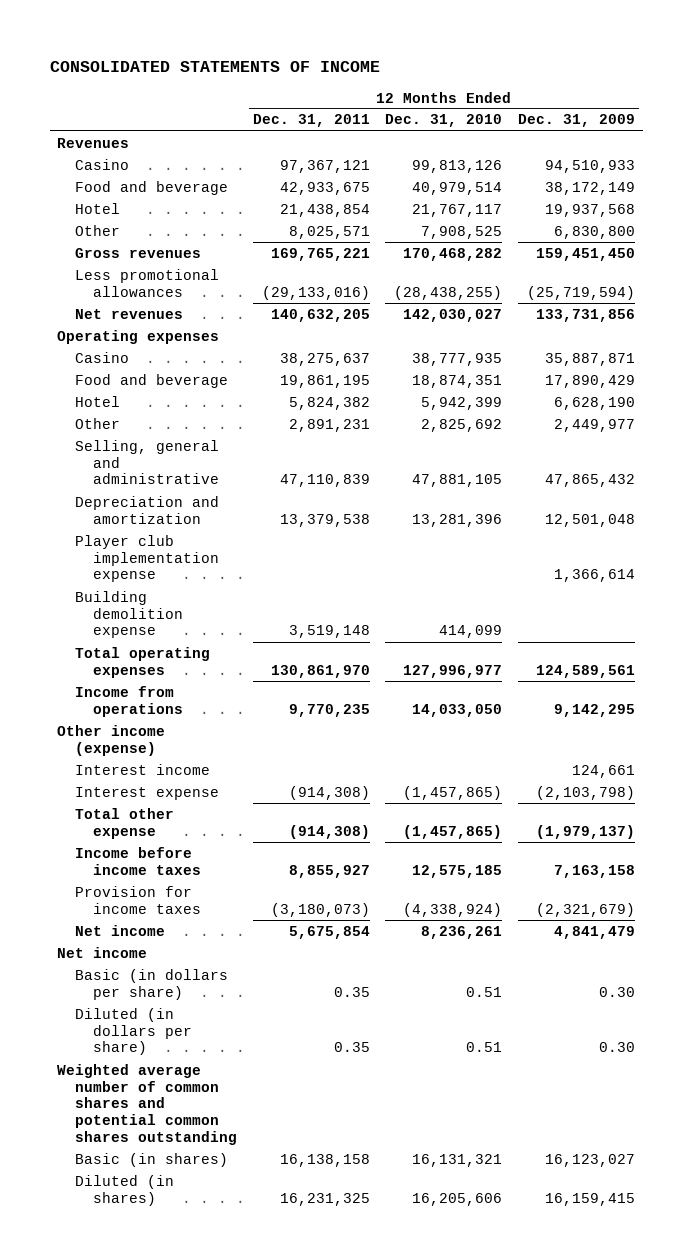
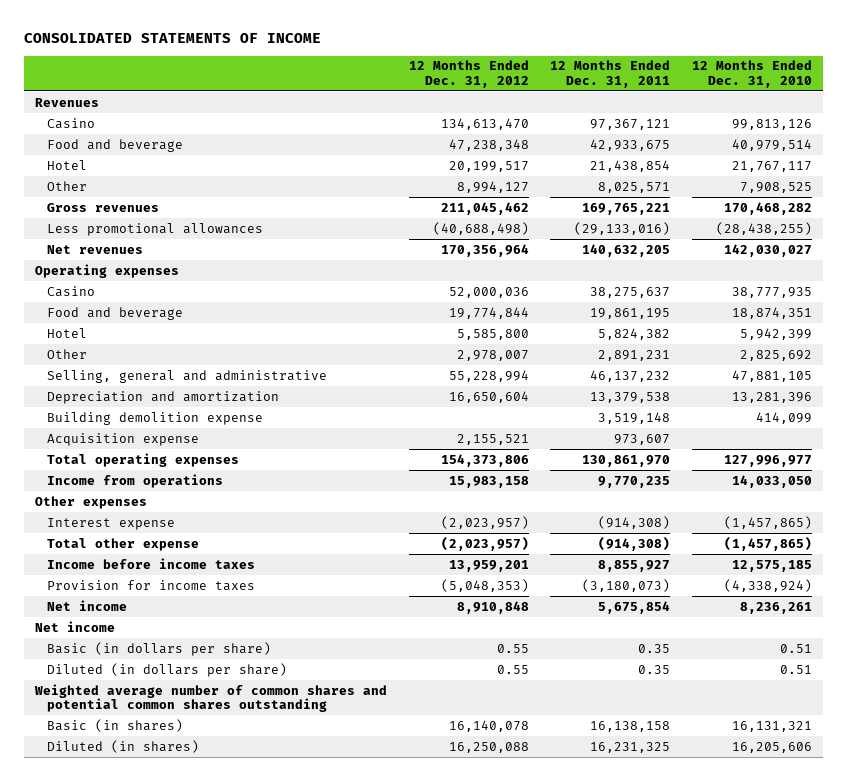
[518,114,636,128] Dec. 31, 2009 -> none
none -> [408,60,529,88] 12 Months Ended Dec. 31, 2012
[279,474,370,488] 47,110,839 -> [590,369,671,382] 46,137,232
[75,534,220,583] Player club implementation expense -> none
none -> [46,432,199,446] Acquisition expense
[75,763,211,775] Interest income -> none
[57,724,166,756] Other income (expense) -> [35,495,148,509] Other expenses

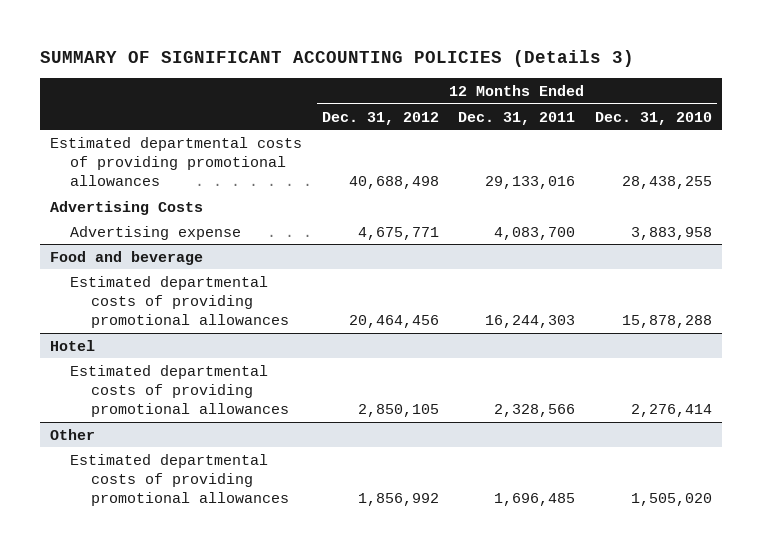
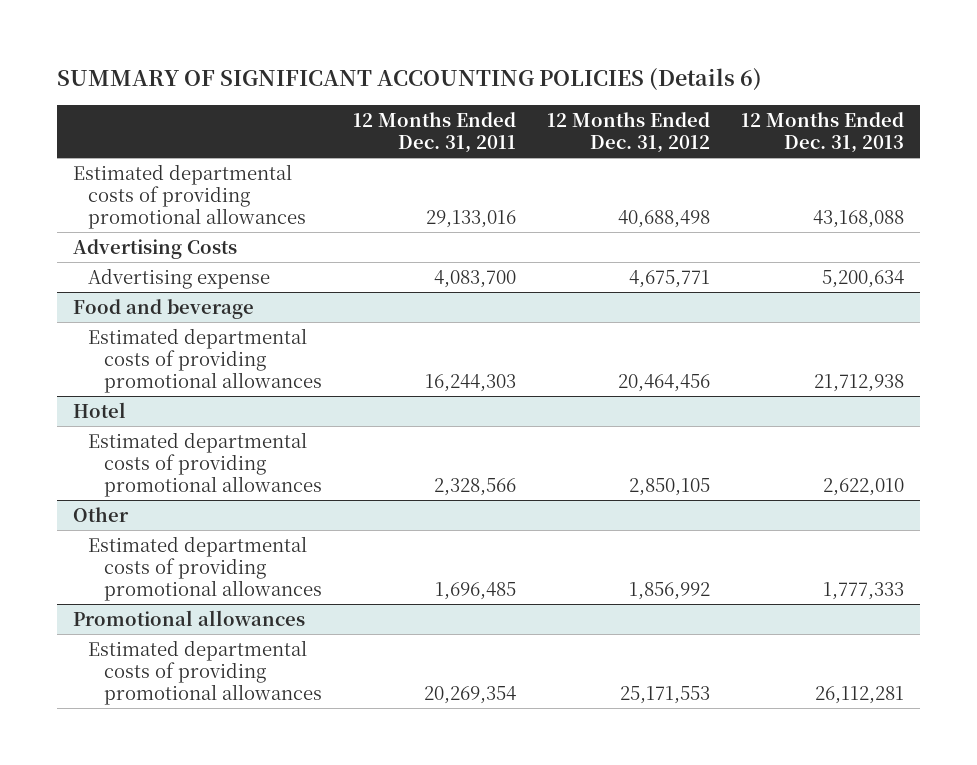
[39,50,634,68] SUMMARY OF SIGNIFICANT ACCOUNTING POLICIES (Details 3) -> [57,68,763,92] SUMMARY OF SIGNIFICANT ACCOUNTING POLICIES (Details 6)
[595,111,713,125] Dec. 31, 2010 -> none
none -> [741,111,905,153] 12 Months Ended Dec. 31, 2013
none -> [72,609,305,626] Promotional allowances
none -> [88,639,323,705] Estimated departmental costs of providing promotional allowances

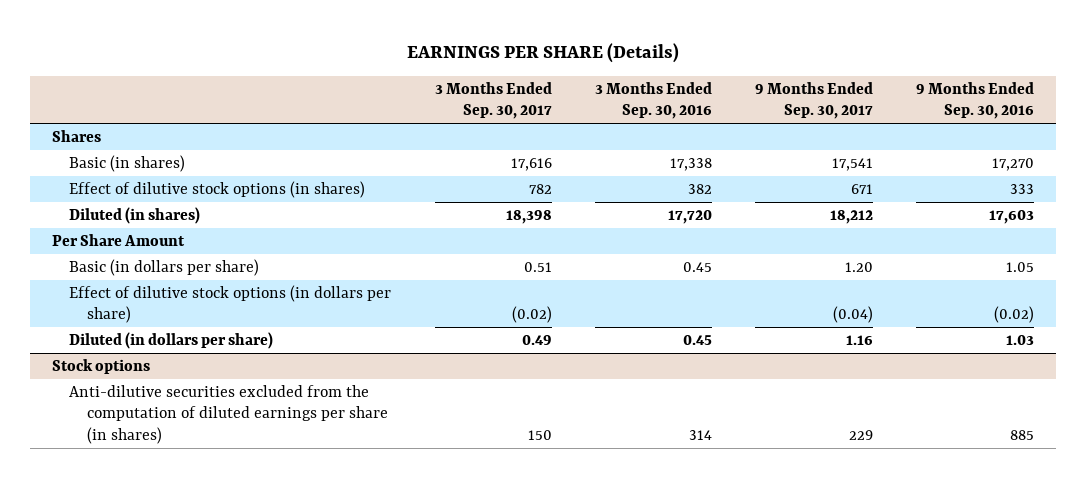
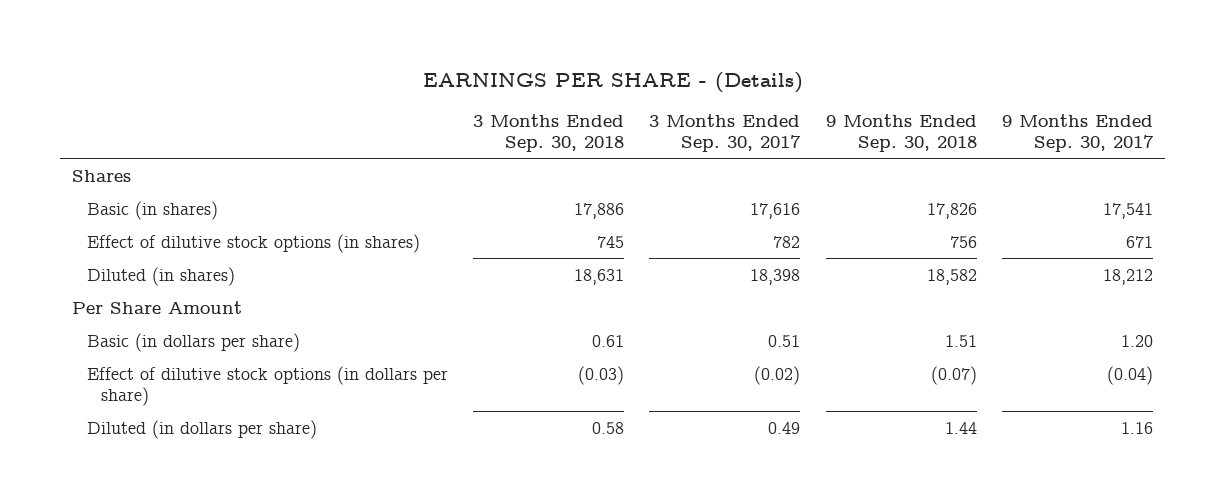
[406,42,679,63] EARNINGS PER SHARE (Details) -> [422,71,803,93] EARNINGS PER SHARE - (Details)
[594,81,712,120] 3 Months Ended Sep. 30, 2016 -> none
[916,81,1035,120] 9 Months Ended Sep. 30, 2016 -> none
none -> [473,113,625,152] 3 Months Ended Sep. 30, 2018
none -> [825,113,977,152] 9 Months Ended Sep. 30, 2018
[51,359,150,375] Stock options -> none
[69,385,389,444] Anti-dilutive securities excluded from the computation of diluted earnings per share (in shares) -> none

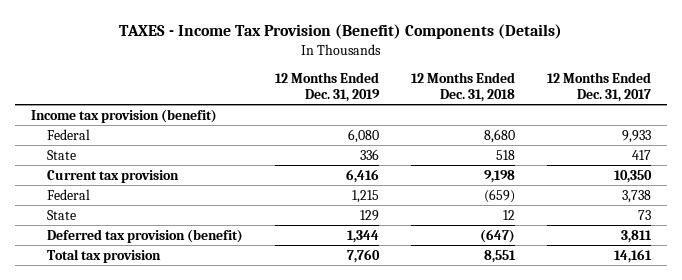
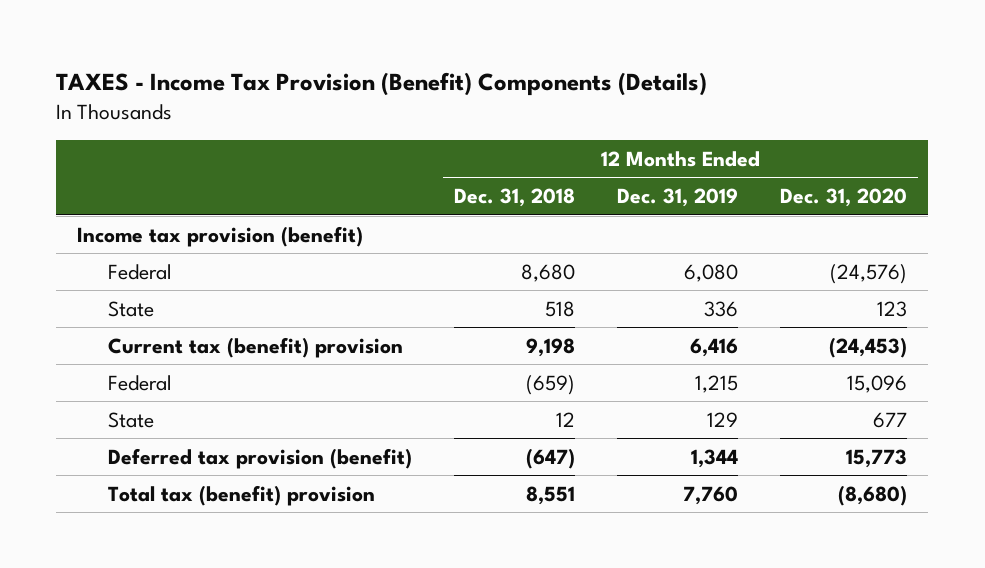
[546,71,651,103] 12 Months Ended Dec. 31, 2017 -> none
none -> [780,188,908,208] Dec. 31, 2020
[47,169,180,183] Current tax provision -> [107,336,403,358] Current tax (benefit) provision
[47,248,162,263] Total tax provision -> [107,484,375,506] Total tax (benefit) provision

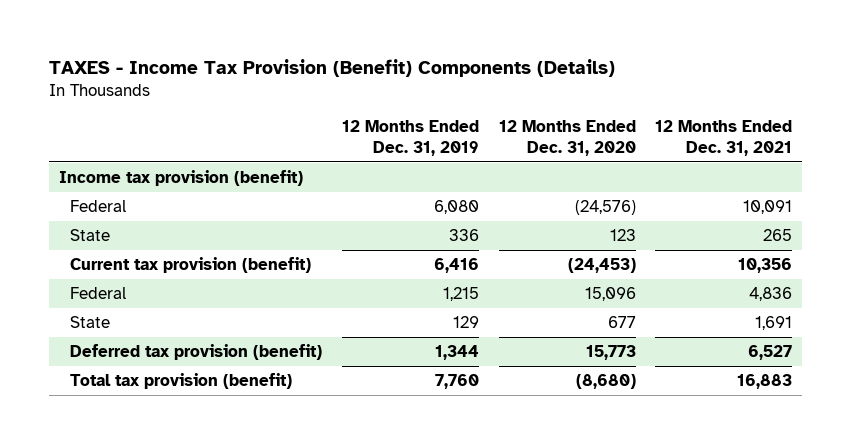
[453,188,575,208] Dec. 31, 2018 -> none
none -> [655,120,793,156] 12 Months Ended Dec. 31, 2021
[107,336,403,358] Current tax (benefit) provision -> [70,257,312,274] Current tax provision (benefit)
[107,484,375,506] Total tax (benefit) provision -> [70,373,293,390] Total tax provision (benefit)

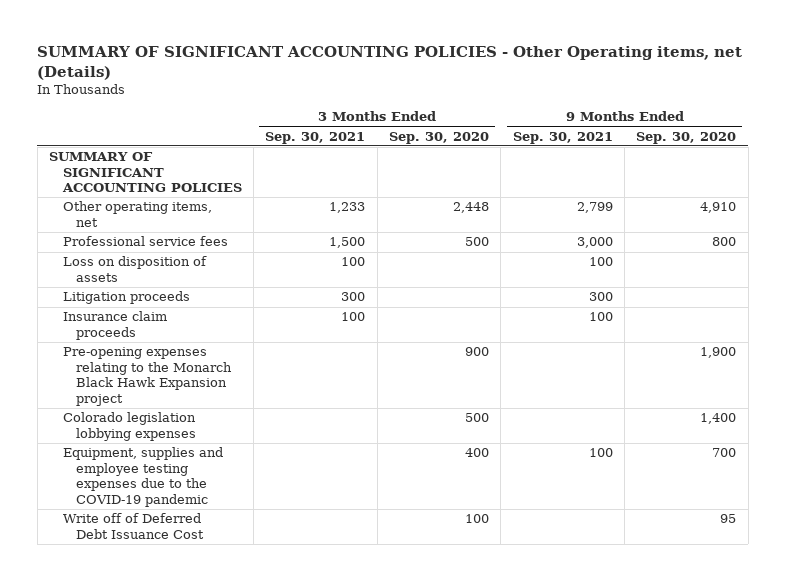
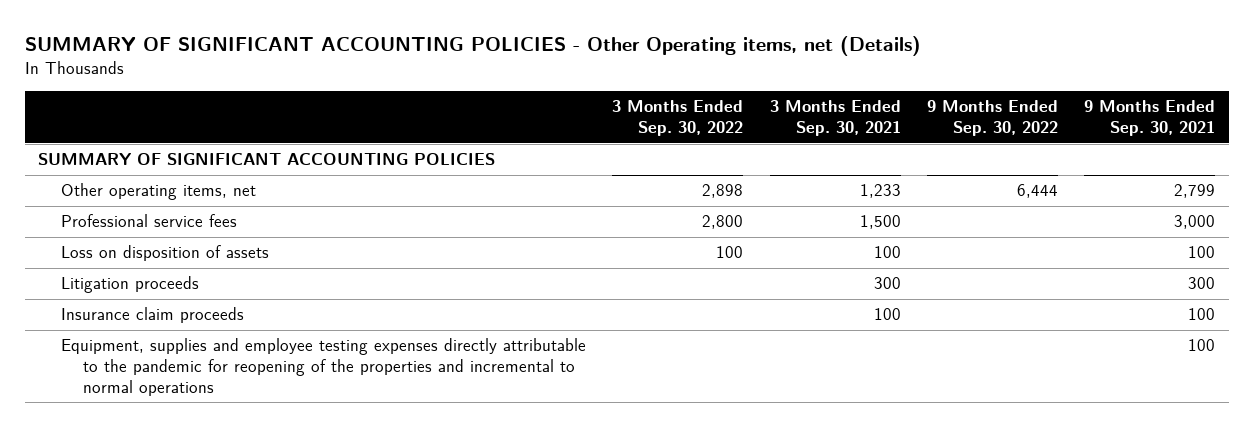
[389,131,490,144] Sep. 30, 2020 -> none
[636,131,737,144] Sep. 30, 2020 -> none
none -> [612,100,744,137] 3 Months Ended Sep. 30, 2022
none -> [926,100,1058,137] 9 Months Ended Sep. 30, 2022
[62,347,233,406] Pre-opening expenses relating to the Monarch Black Hawk Expansion project -> none
[62,412,197,441] Colorado legislation lobbying expenses -> none
[62,513,205,539] Write off of Deferred Debt Issuance Cost -> none
[62,447,223,507] Equipment, supplies and employee testing expenses due to the COVID-19 pandemic -> [60,338,586,396] Equipment, supplies and employee testing expenses directly attributable to the pandemic for reopening of the properties and incremental to normal operations

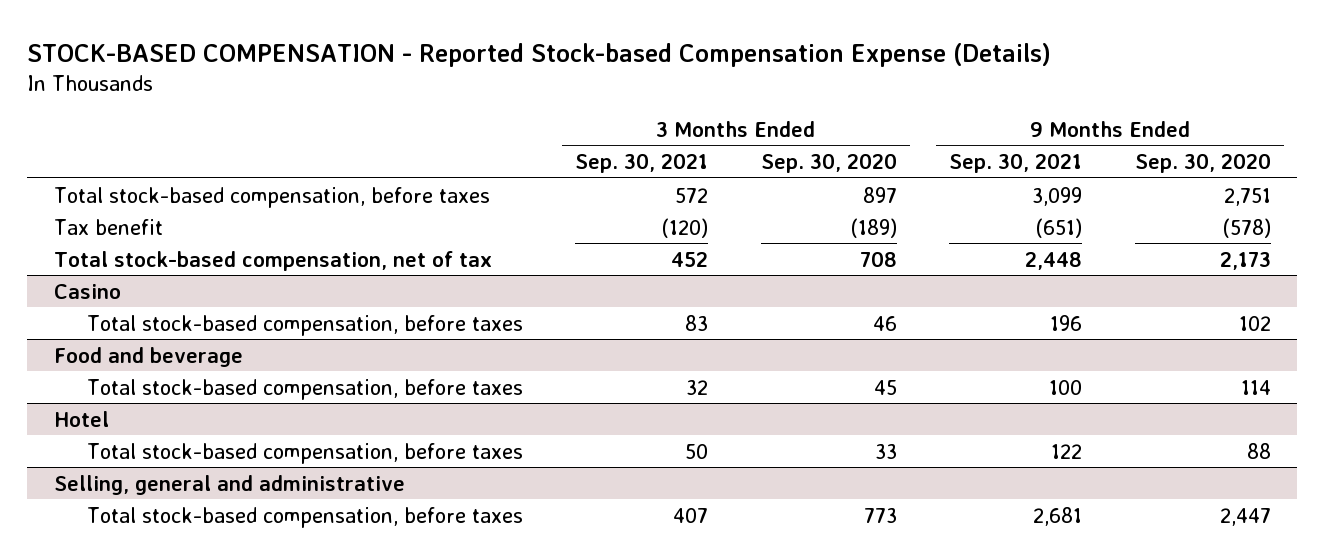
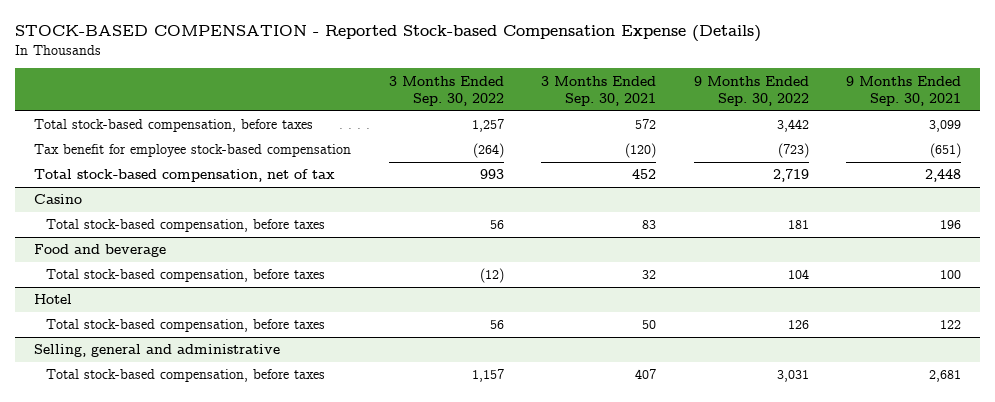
[760,153,897,174] Sep. 30, 2020 -> none
[1134,153,1271,174] Sep. 30, 2020 -> none
none -> [388,75,504,106] 3 Months Ended Sep. 30, 2022
none -> [693,75,809,106] 9 Months Ended Sep. 30, 2022
[53,218,163,235] Tax benefit -> [33,144,351,158] Tax benefit for employee stock-based compensation

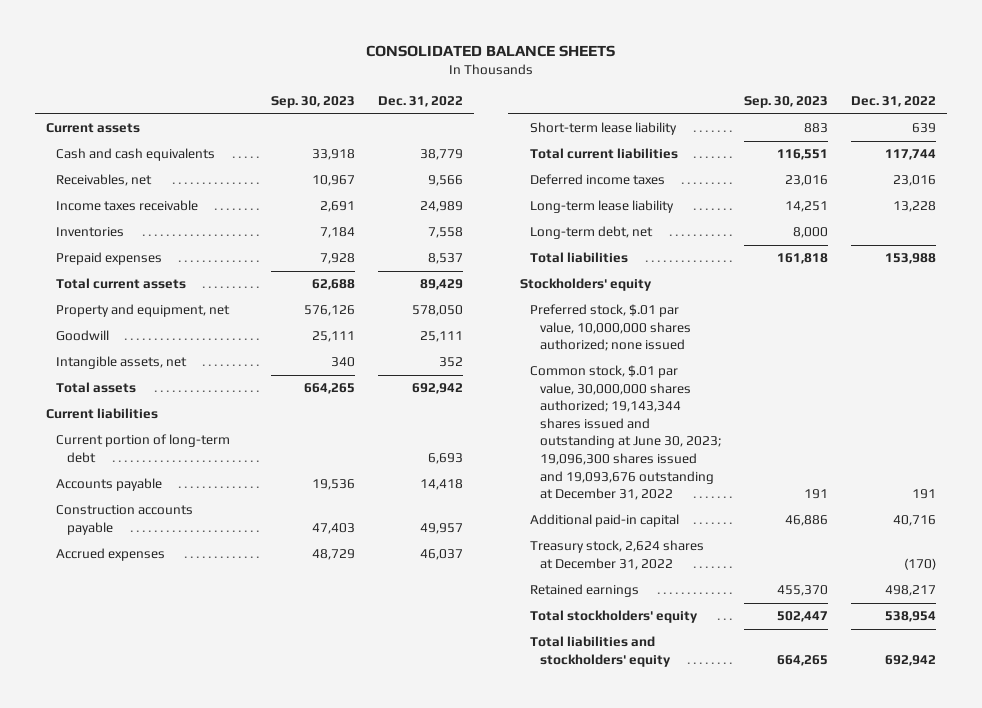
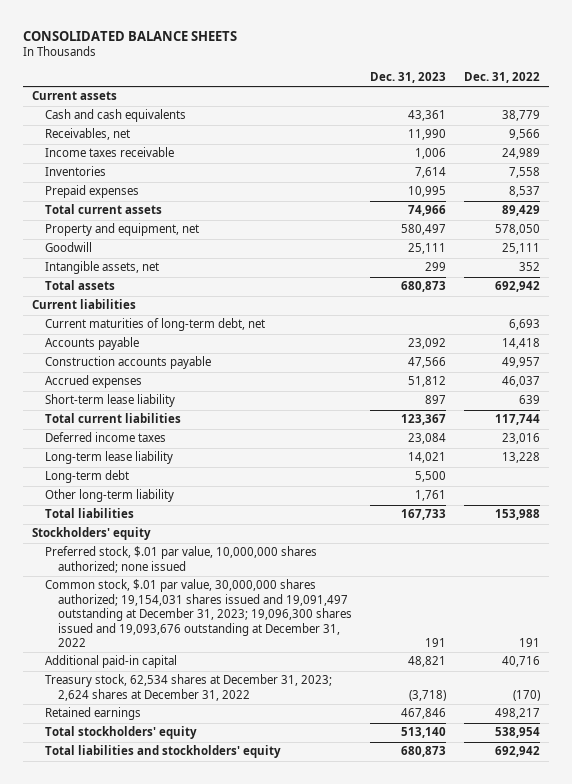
[270,96,355,109] Sep. 30, 2023 -> none
none -> [370,72,447,84] Dec. 31, 2023
[56,434,231,463] Current portion of long-term debt -> [45,318,266,332] Current maturities of long-term debt, net
[529,226,653,240] Long-term debt, net -> [45,470,130,484] Long-term debt
none -> [45,489,175,503] Other long-term liability
[529,365,721,501] Common stock, $.01 par value, 30,000,000 shares authorized; 19,143,344 shares issued and outstanding at June 30, 2023; 19,096,300 shares issued and 19,093,676 outstanding at December 31, 2022 -> [45,579,353,647] Common stock, $.01 par value, 30,000,000 shares authorized; 19,154,031 shares issued and 19,091,497 outstanding at December 31, 2023; 19,096,300 shares issued and 19,093,676 outstanding at December 31, 2022
[529,540,704,570] Treasury stock, 2,624 shares at December 31, 2022 -> [45,674,333,701] Treasury stock, 62,534 shares at December 31, 2023; 2,624 shares at December 31, 2022

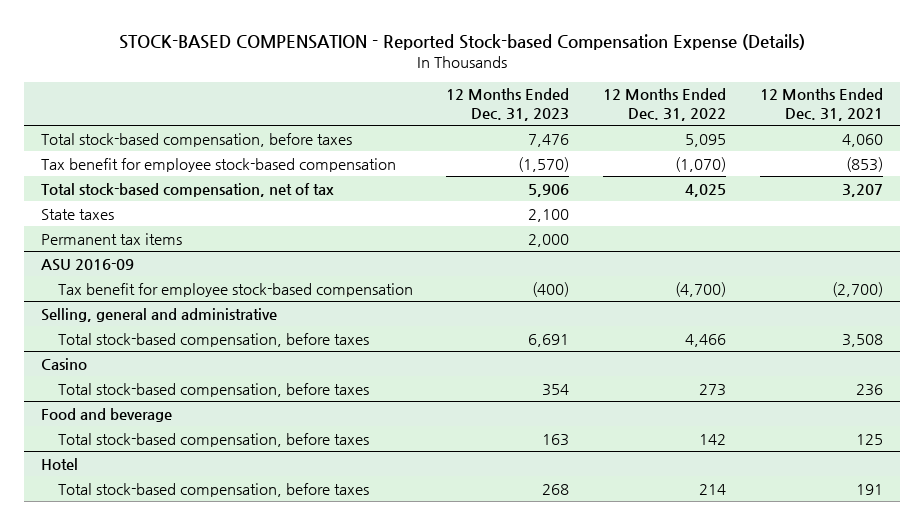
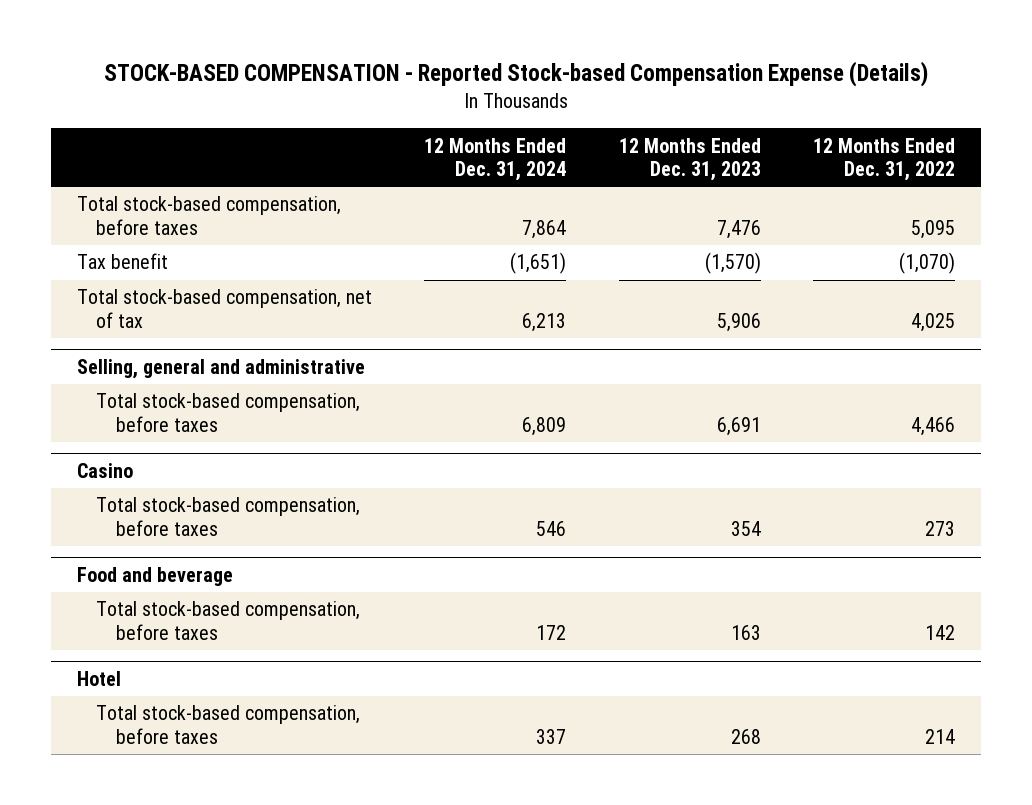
[760,88,884,122] 12 Months Ended Dec. 31, 2021 -> none
none -> [424,137,567,181] 12 Months Ended Dec. 31, 2024
[40,157,396,172] Tax benefit for employee stock-based compensation -> [76,253,168,270] Tax benefit
[40,208,114,220] State taxes -> none
[40,232,182,245] Permanent tax items -> none
[40,258,134,271] ASU 2016-09 -> none
[57,282,413,297] Tax benefit for employee stock-based compensation -> none

